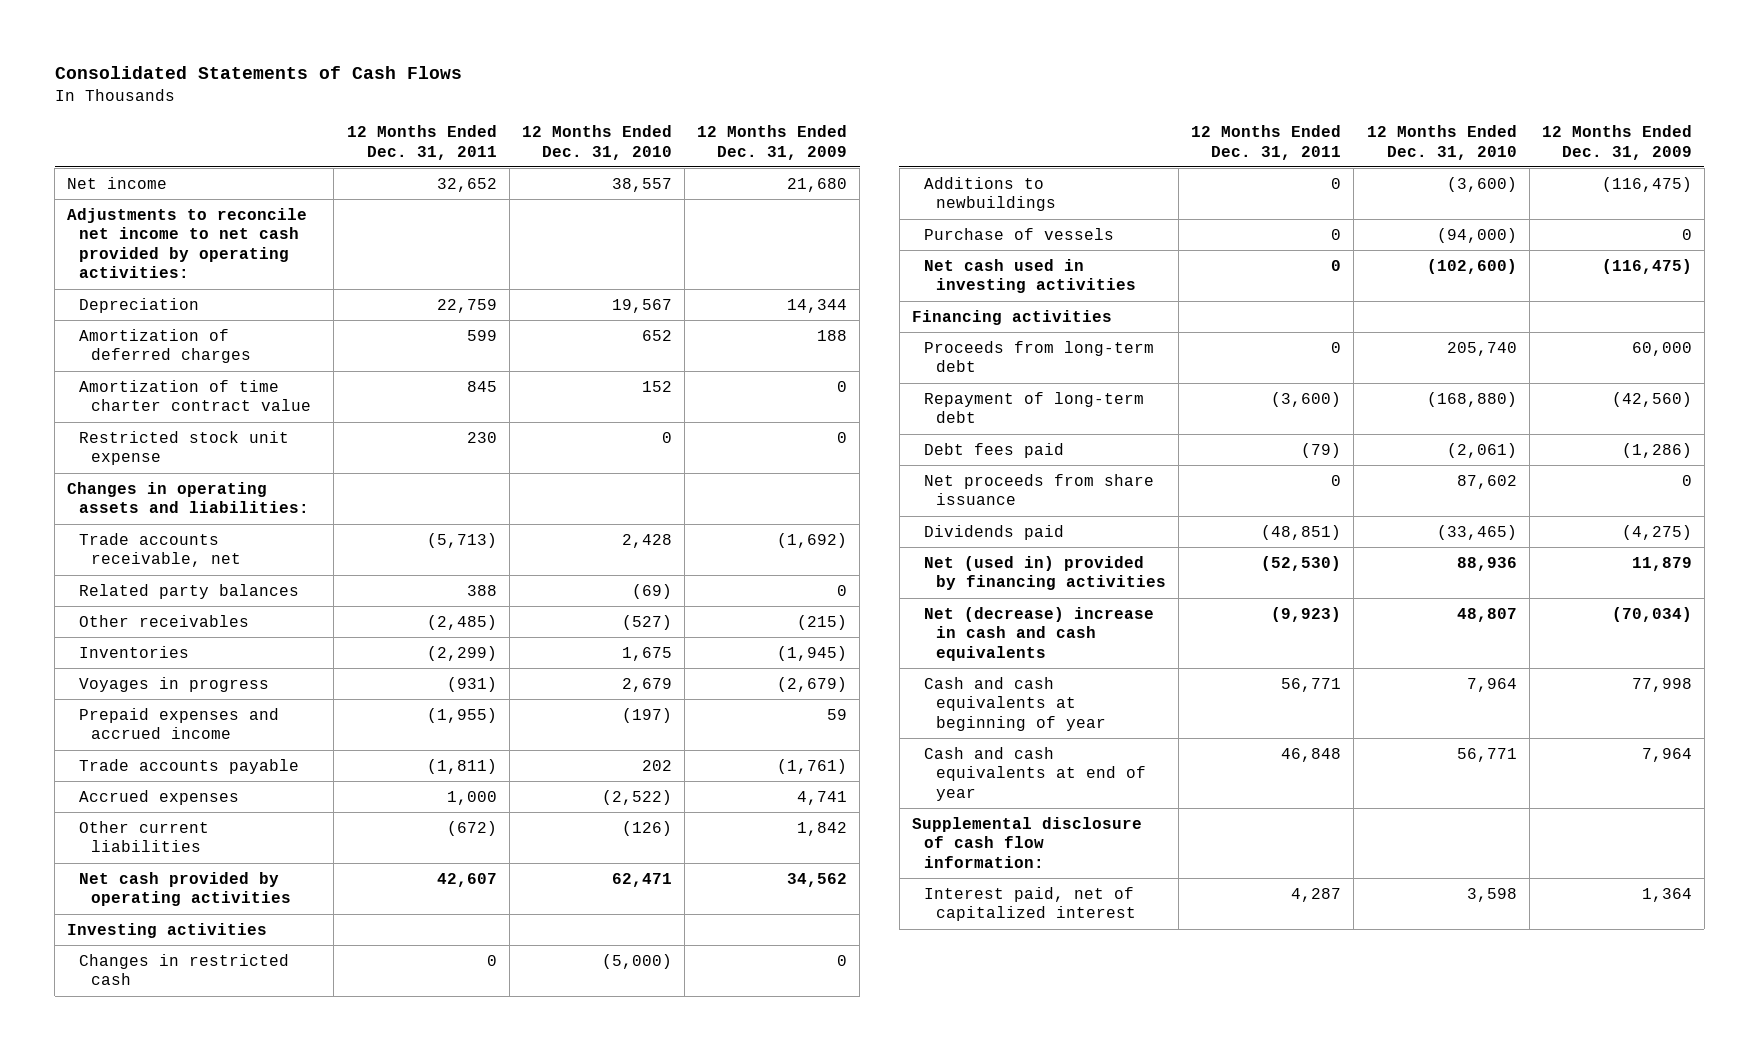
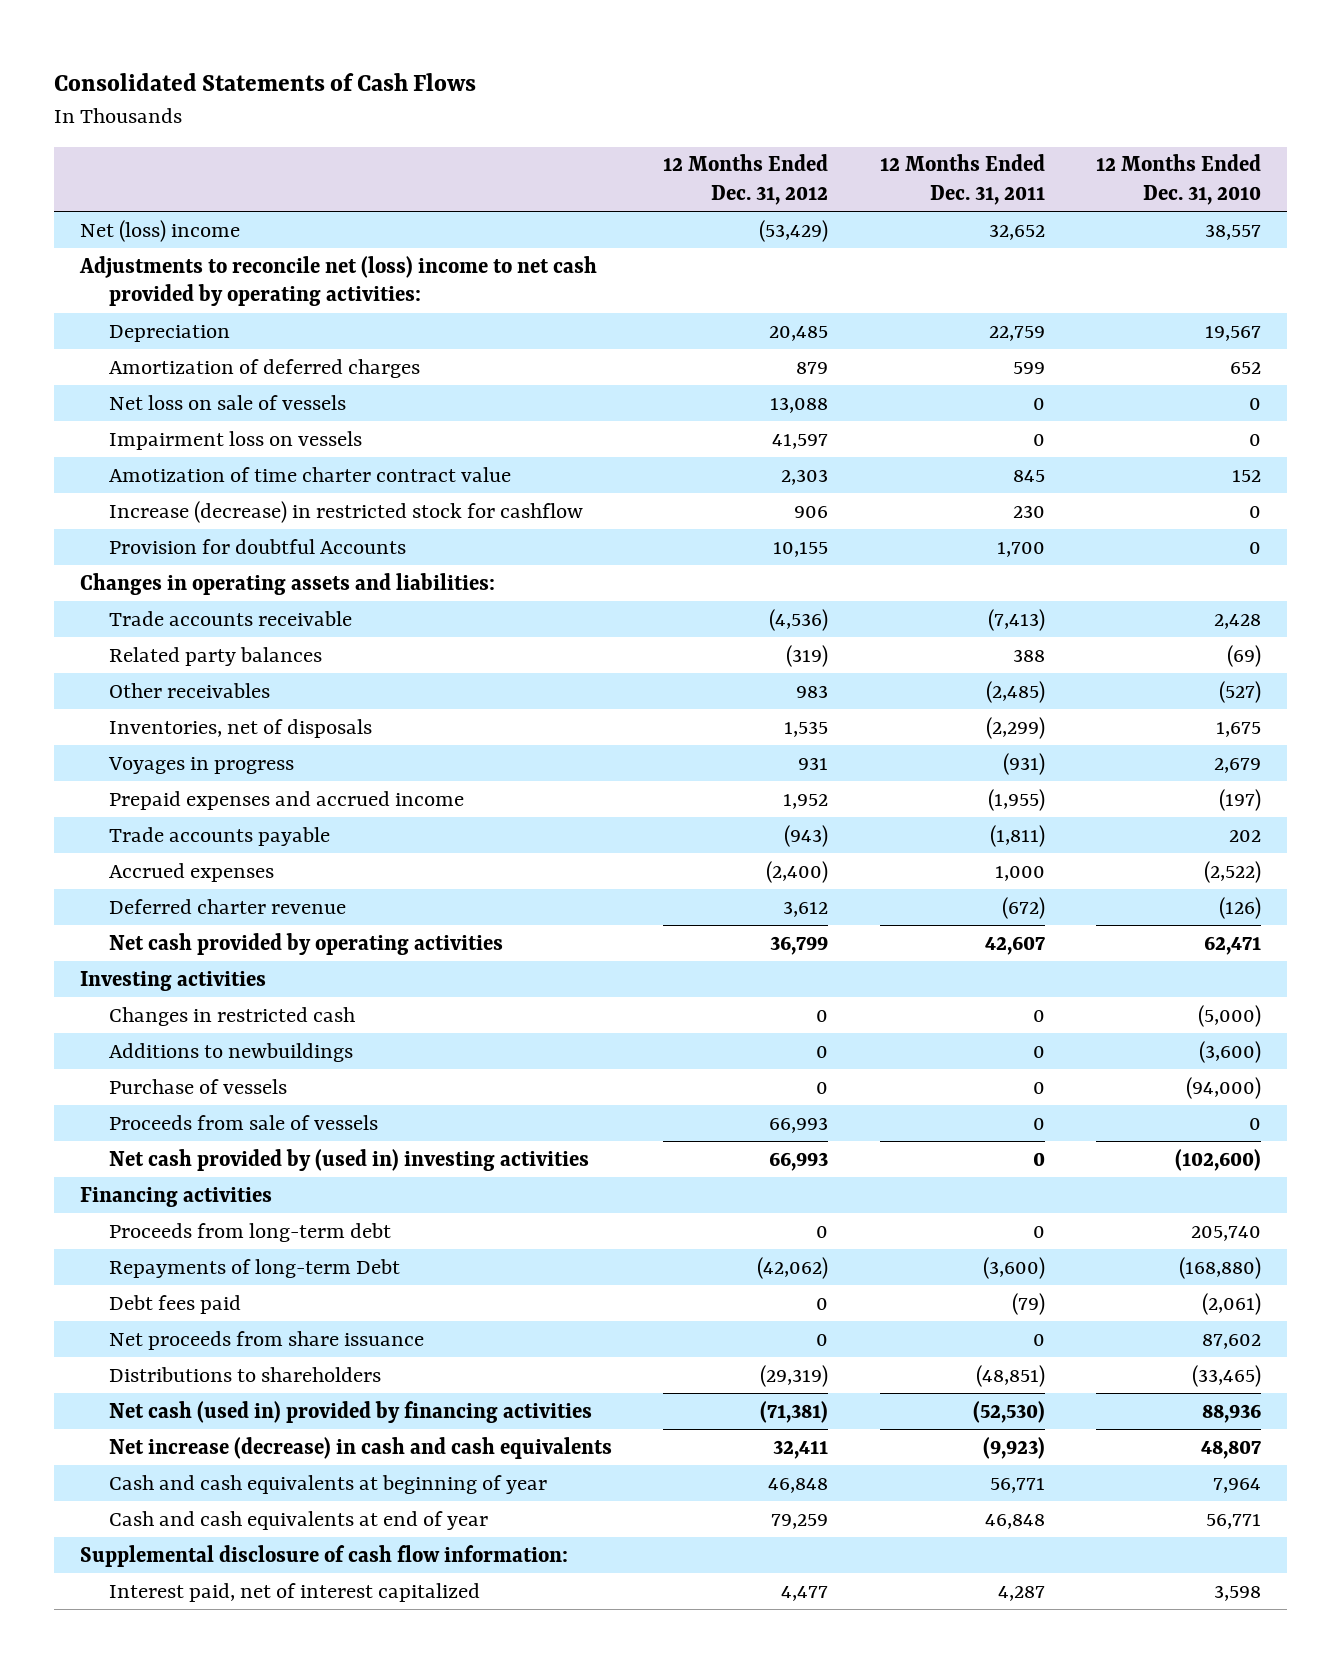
[697,125,848,160] 12 Months Ended Dec. 31, 2009 -> none
none -> [663,154,829,206] 12 Months Ended Dec. 31, 2012
[67,176,168,189] Net income -> [79,219,240,242] Net (loss) income
[67,207,308,279] Adjustments to reconcile net income to net cash provided by operating activities: -> [78,255,597,307] Adjustments to reconcile net (loss) income to net cash provided by operating activities:
[79,430,290,466] Restricted stock unit expense -> none
none -> [108,394,346,410] Net loss on sale of vessels
none -> [108,430,362,450] Impairment loss on vessels
[79,379,312,412] Amortization of time charter contract value -> [108,466,511,482] Amotization of time charter contract value
none -> [108,500,583,523] Increase (decrease) in restricted stock for cashflow
none -> [108,538,406,554] Provision for doubtful Accounts
[79,532,242,568] Trade accounts receivable, net -> [108,610,352,626] Trade accounts receivable
[426,532,497,548] (5,713) -> [987,608,1045,631] (7,413)
[79,645,190,658] Inventories -> [108,718,372,738] Inventories, net of disposals
[79,820,210,853] Other current liabilities -> [108,898,346,914] Deferred charter revenue
none -> [108,1114,378,1130] Proceeds from sale of vessels
[923,258,1136,294] Net cash used in investing activities -> [108,1148,589,1171] Net cash provided by (used in) investing activities
[923,391,1144,424] Repayment of long-term debt -> [108,1258,400,1278] Repayments of long-term Debt
[923,524,1064,540] Dividends paid -> [108,1366,381,1382] Distributions to shareholders
[923,555,1166,591] Net (used in) provided by financing activities -> [108,1400,592,1423] Net cash (used in) provided by financing activities
[923,606,1154,661] Net (decrease) increase in cash and cash equivalents -> [108,1436,612,1459] Net increase (decrease) in cash and cash equivalents
[923,886,1136,922] Interest paid, net of capitalized interest -> [108,1582,480,1602] Interest paid, net of interest capitalized

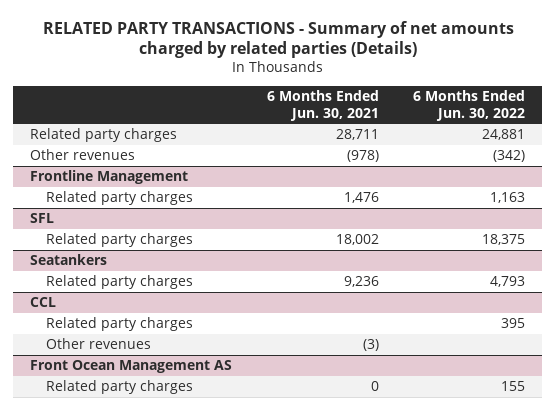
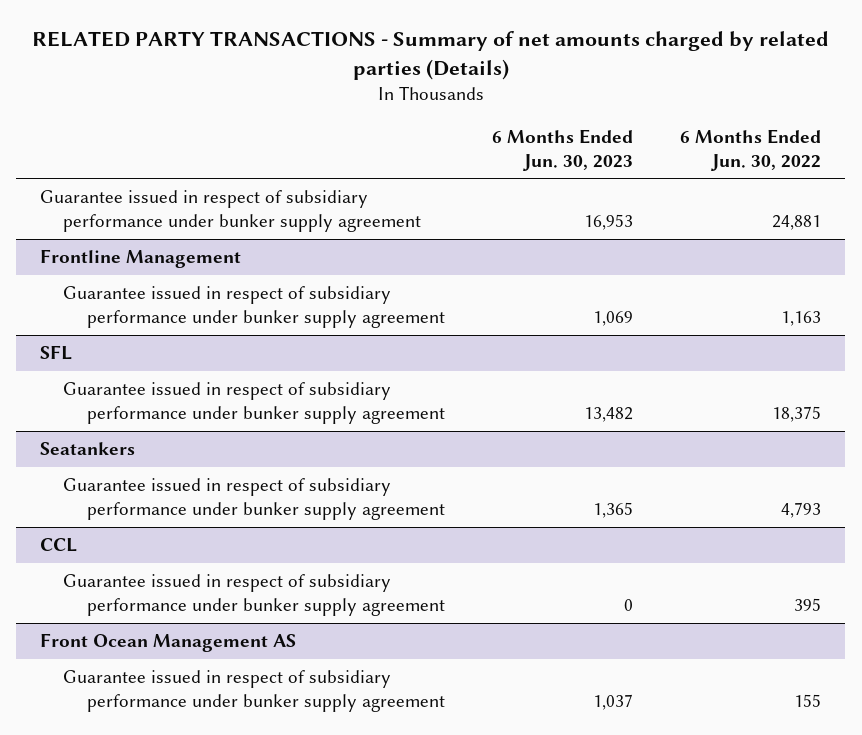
[266,89,379,121] 6 Months Ended Jun. 30, 2021 -> none
none -> [492,128,634,171] 6 Months Ended Jun. 30, 2023
[30,149,136,161] Other revenues -> none
[30,128,178,143] Related party charges -> [40,190,422,232] Guarantee issued in respect of subsidiary performance under bunker supply agreement
[45,191,193,206] Related party charges -> [63,286,445,328] Guarantee issued in respect of subsidiary performance under bunker supply agreement
[45,233,193,248] Related party charges -> [63,382,445,424] Guarantee issued in respect of subsidiary performance under bunker supply agreement
[45,275,193,290] Related party charges -> [63,478,445,520] Guarantee issued in respect of subsidiary performance under bunker supply agreement
[45,338,151,350] Other revenues -> none
[45,317,193,332] Related party charges -> [63,574,445,616] Guarantee issued in respect of subsidiary performance under bunker supply agreement
[45,380,193,395] Related party charges -> [63,670,445,712] Guarantee issued in respect of subsidiary performance under bunker supply agreement

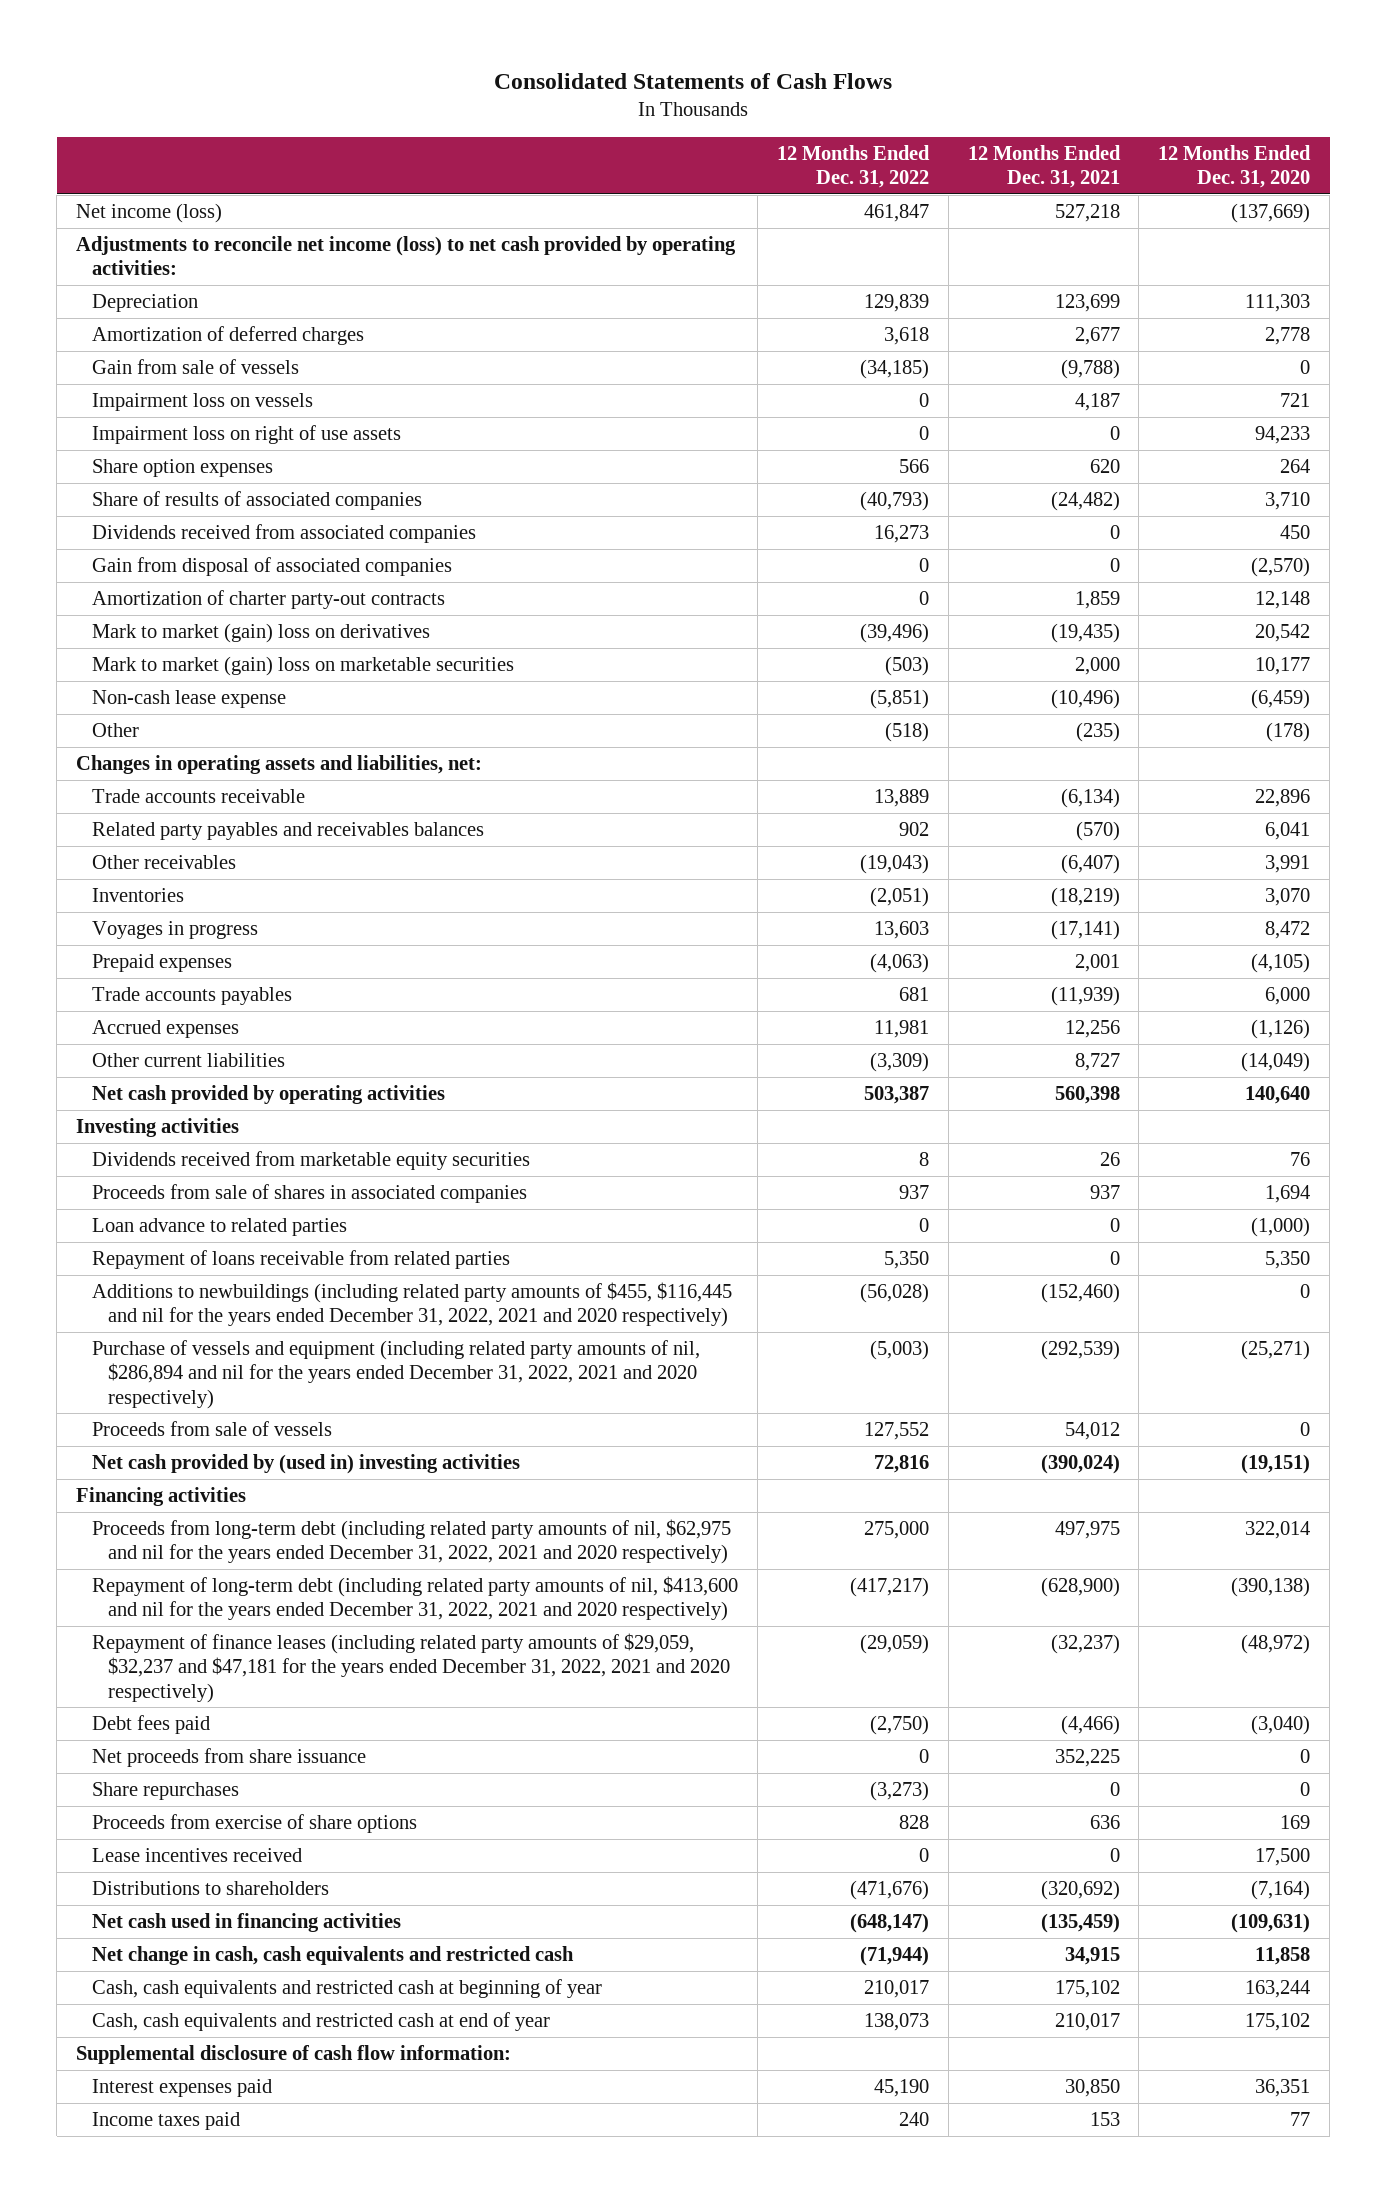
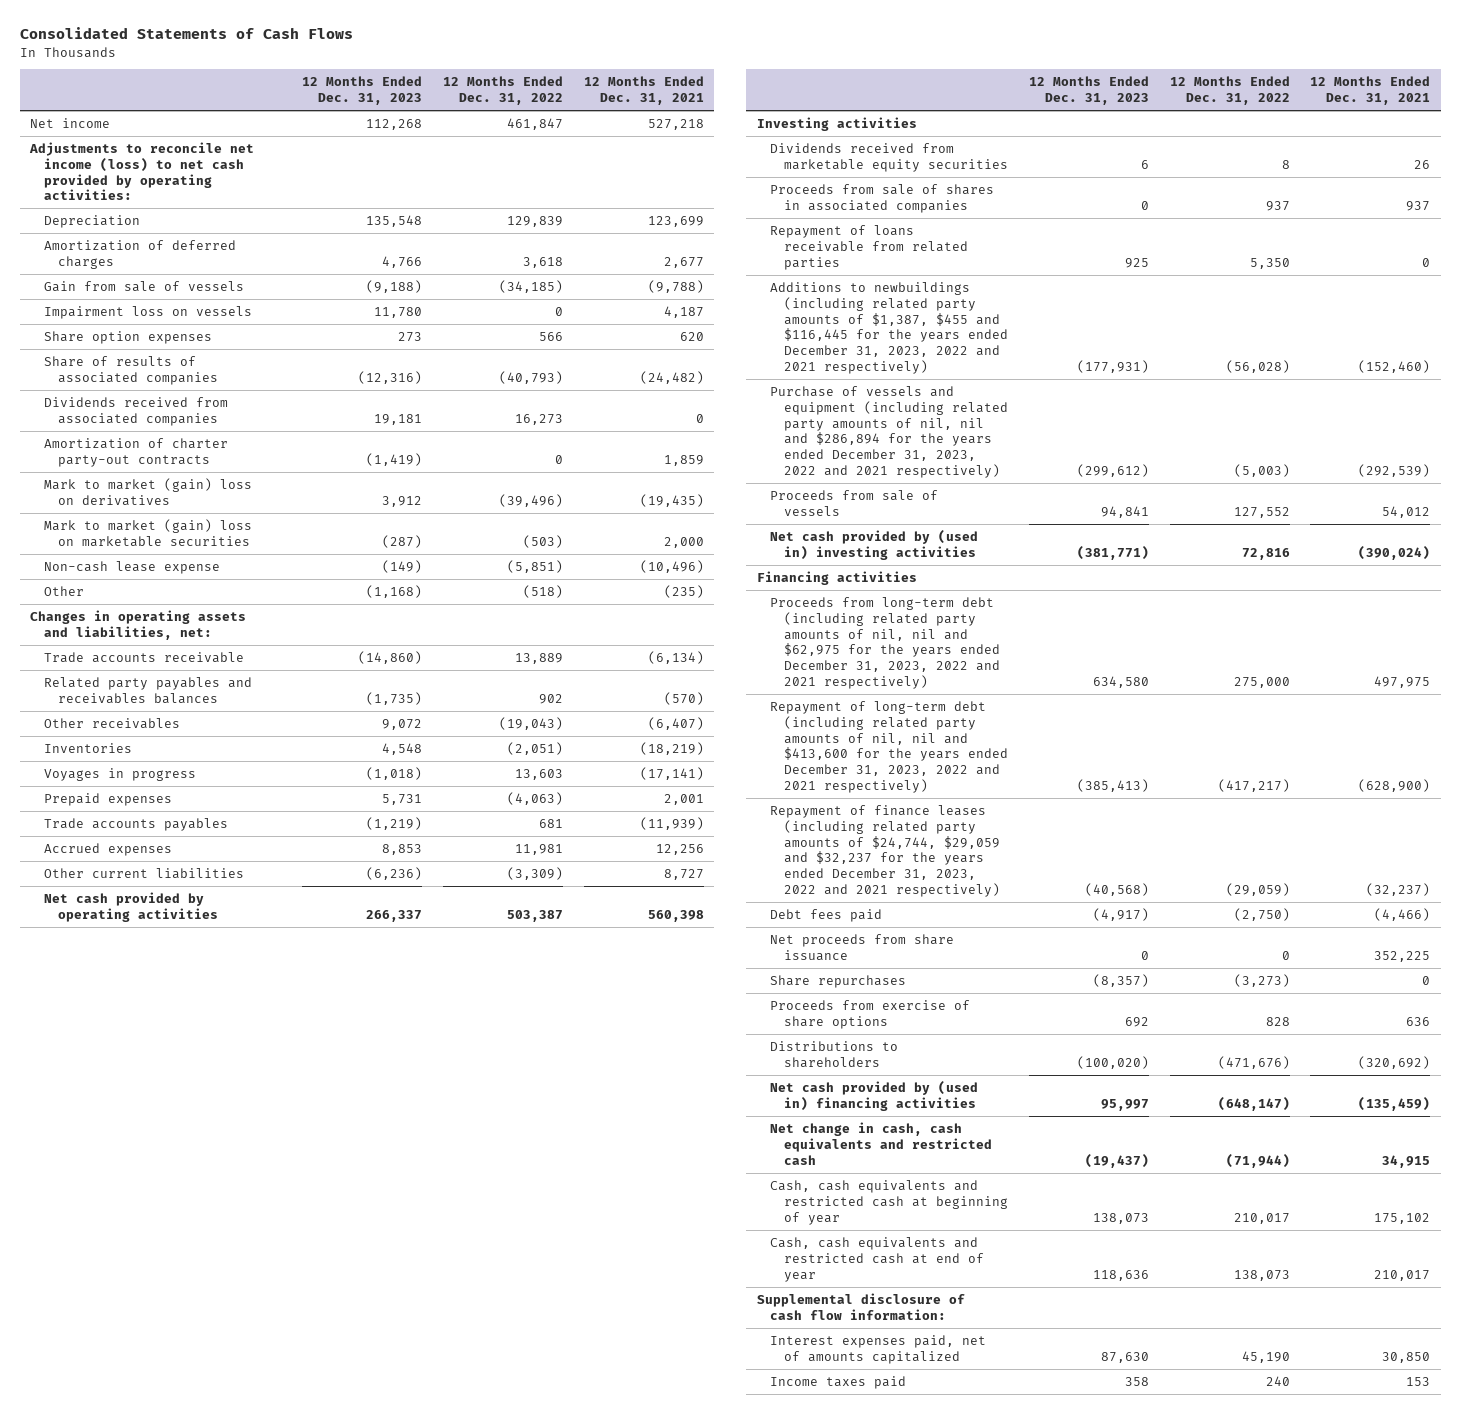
[1158,144,1312,189] 12 Months Ended Dec. 31, 2020 -> none
none -> [302,76,423,106] 12 Months Ended Dec. 31, 2023
[76,203,223,224] Net income (loss) -> [30,118,111,129] Net income
[91,425,401,445] Impairment loss on right of use assets -> none
[91,557,452,577] Gain from disposal of associated companies -> none
[91,1218,347,1237] Loan advance to related parties -> none
[91,1282,732,1328] Additions to newbuildings (including related party amounts of $455, $116,445 and nil for the years ended December 31, 2022, 2021 and 2020 respectively) -> [770,282,1008,374] Additions to newbuildings (including related party amounts of $1,387, $455 and $116,445 for the years ended December 31, 2023, 2022 and 2021 respectively)
[91,1340,700,1409] Purchase of vessels and equipment (including related party amounts of nil, $286,894 and nil for the years ended December 31, 2022, 2021 and 2020 respectively) -> [770,386,1008,478] Purchase of vessels and equipment (including related party amounts of nil, nil and $286,894 for the years ended December 31, 2023, 2022 and 2021 respectively)
[91,1519,731,1565] Proceeds from long-term debt (including related party amounts of nil, $62,975 and nil for the years ended December 31, 2022, 2021 and 2020 respectively) -> [770,597,1000,689] Proceeds from long-term debt (including related party amounts of nil, nil and $62,975 for the years ended December 31, 2023, 2022 and 2021 respectively)
[91,1576,738,1622] Repayment of long-term debt (including related party amounts of nil, $413,600 and nil for the years ended December 31, 2022, 2021 and 2020 respectively) -> [770,701,1008,793] Repayment of long-term debt (including related party amounts of nil, nil and $413,600 for the years ended December 31, 2023, 2022 and 2021 respectively)
[91,1633,730,1703] Repayment of finance leases (including related party amounts of $29,059, $32,237 and $47,181 for the years ended December 31, 2022, 2021 and 2020 respectively) -> [770,805,1000,897] Repayment of finance leases (including related party amounts of $24,744, $29,059 and $32,237 for the years ended December 31, 2023, 2022 and 2021 respectively)
[91,1848,302,1863] Lease incentives received -> none
[91,1913,401,1933] Net cash used in financing activities -> [770,1081,979,1111] Net cash provided by (used in) financing activities
[91,2079,272,2098] Interest expenses paid -> [770,1335,987,1364] Interest expenses paid, net of amounts capitalized

